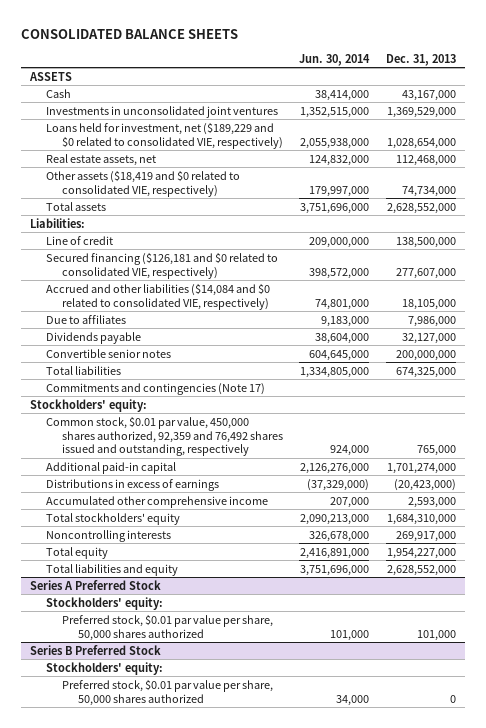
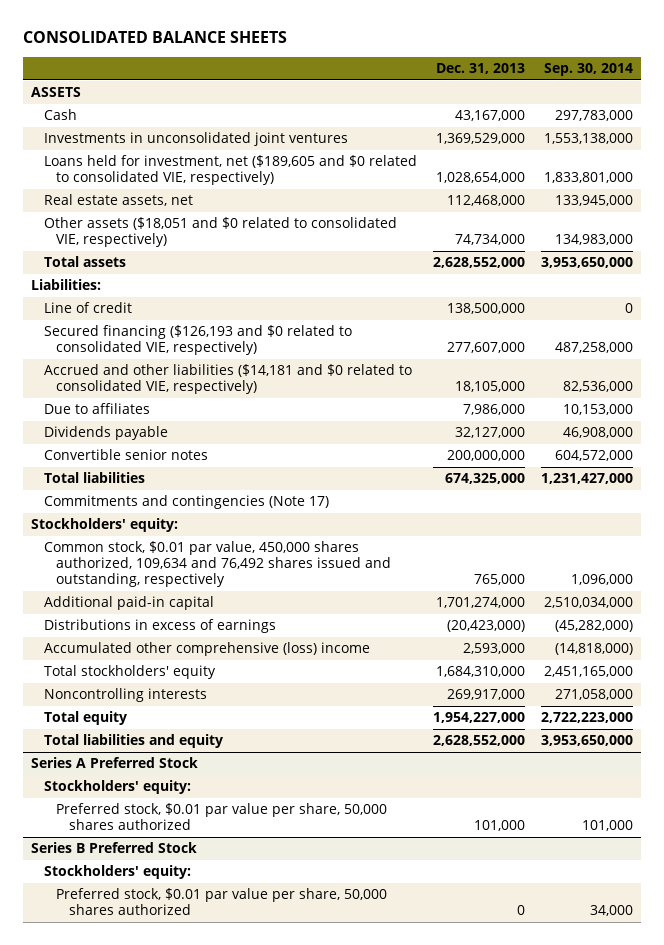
[299,53,371,66] Jun. 30, 2014 -> none
none -> [544,62,634,76] Sep. 30, 2014
[45,121,283,149] Loans held for investment, net ($189,229 and $0 related to consolidated VIE, respectively) -> [43,155,417,186] Loans held for investment, net ($189,605 and $0 related to consolidated VIE, respectively)
[45,169,240,197] Other assets ($18,419 and $0 related to consolidated VIE, respectively) -> [43,217,397,248] Other assets ($18,051 and $0 related to consolidated VIE, respectively)
[45,251,278,279] Secured financing ($126,181 and $0 related to consolidated VIE, respectively) -> [43,325,352,356] Secured financing ($126,193 and $0 related to consolidated VIE, respectively)
[45,282,270,310] Accrued and other liabilities ($14,084 and $0 related to consolidated VIE, respectively) -> [43,364,412,395] Accrued and other liabilities ($14,181 and $0 related to consolidated VIE, respectively)
[45,415,283,457] Common stock, $0.01 par value, 450,000 shares authorized, 92,359 and 76,492 shares issued and outstanding, respectively -> [43,541,392,587] Common stock, $0.01 par value, 450,000 shares authorized, 109,634 and 76,492 shares issued and outstanding, respectively
[45,495,268,508] Accumulated other comprehensive income -> [43,642,370,657] Accumulated other comprehensive (loss) income

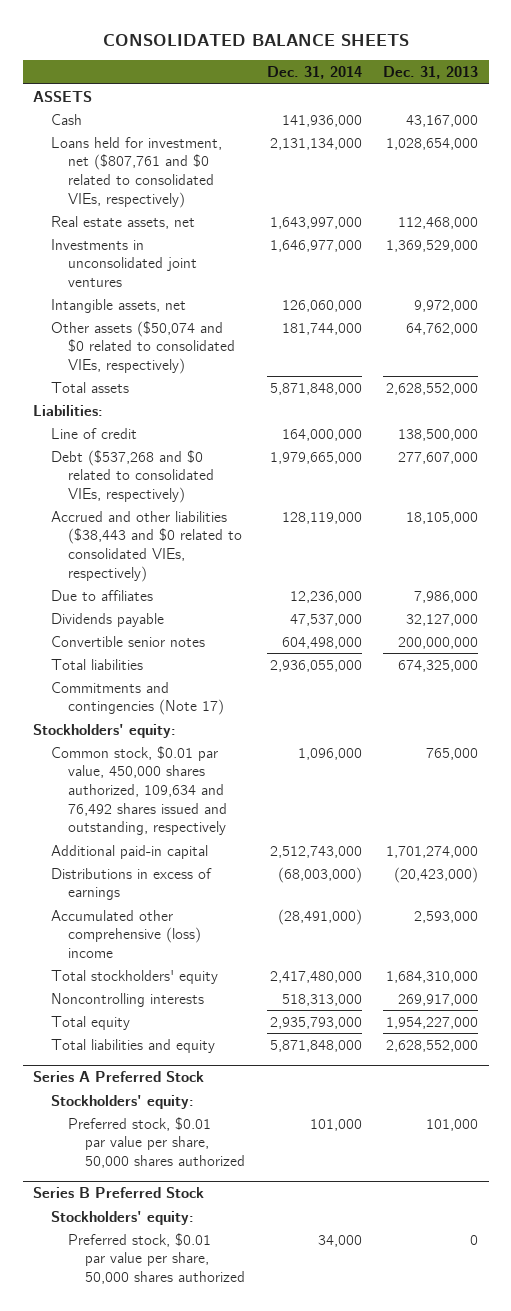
[544,62,634,76] Sep. 30, 2014 -> none
none -> [266,66,362,80] Dec. 31, 2014
[43,155,417,186] Loans held for investment, net ($189,605 and $0 related to consolidated VIE, respectively) -> [50,136,222,208] Loans held for investment, net ($807,761 and $0 related to consolidated VIEs, respectively)
[43,132,348,147] Investments in unconsolidated joint ventures -> [50,238,198,287] Investments in unconsolidated joint ventures
none -> [50,298,186,313] Intangible assets, net
[43,217,397,248] Other assets ($18,051 and $0 related to consolidated VIE, respectively) -> [50,320,236,374] Other assets ($50,074 and $0 related to consolidated VIEs, respectively)
[454,234,525,246] 74,734,000 -> [406,322,479,335] 64,762,000
[43,325,352,356] Secured financing ($126,193 and $0 related to consolidated VIE, respectively) -> [50,449,215,503] Debt ($537,268 and $0 related to consolidated VIEs, respectively)
[43,364,412,395] Accrued and other liabilities ($14,181 and $0 related to consolidated VIE, respectively) -> [50,510,243,582] Accrued and other liabilities ($38,443 and $0 related to consolidated VIEs, respectively)

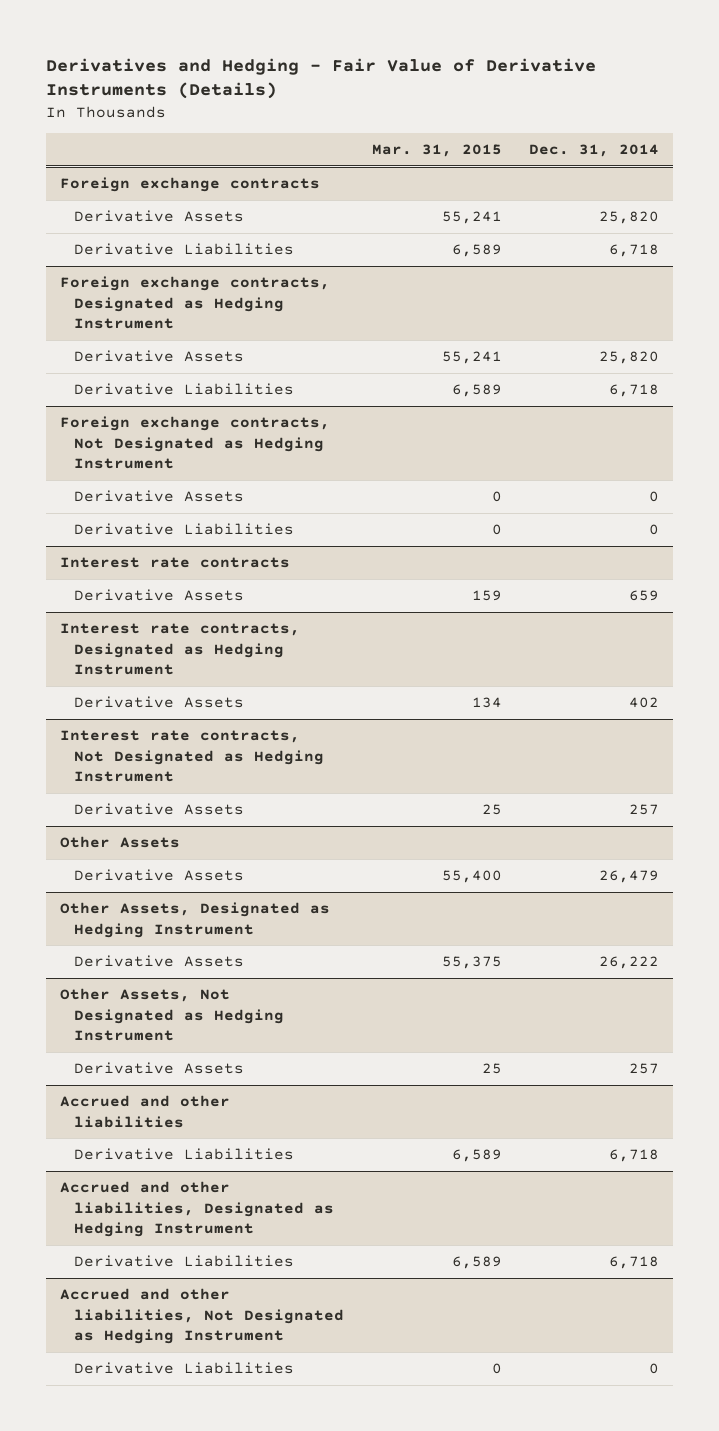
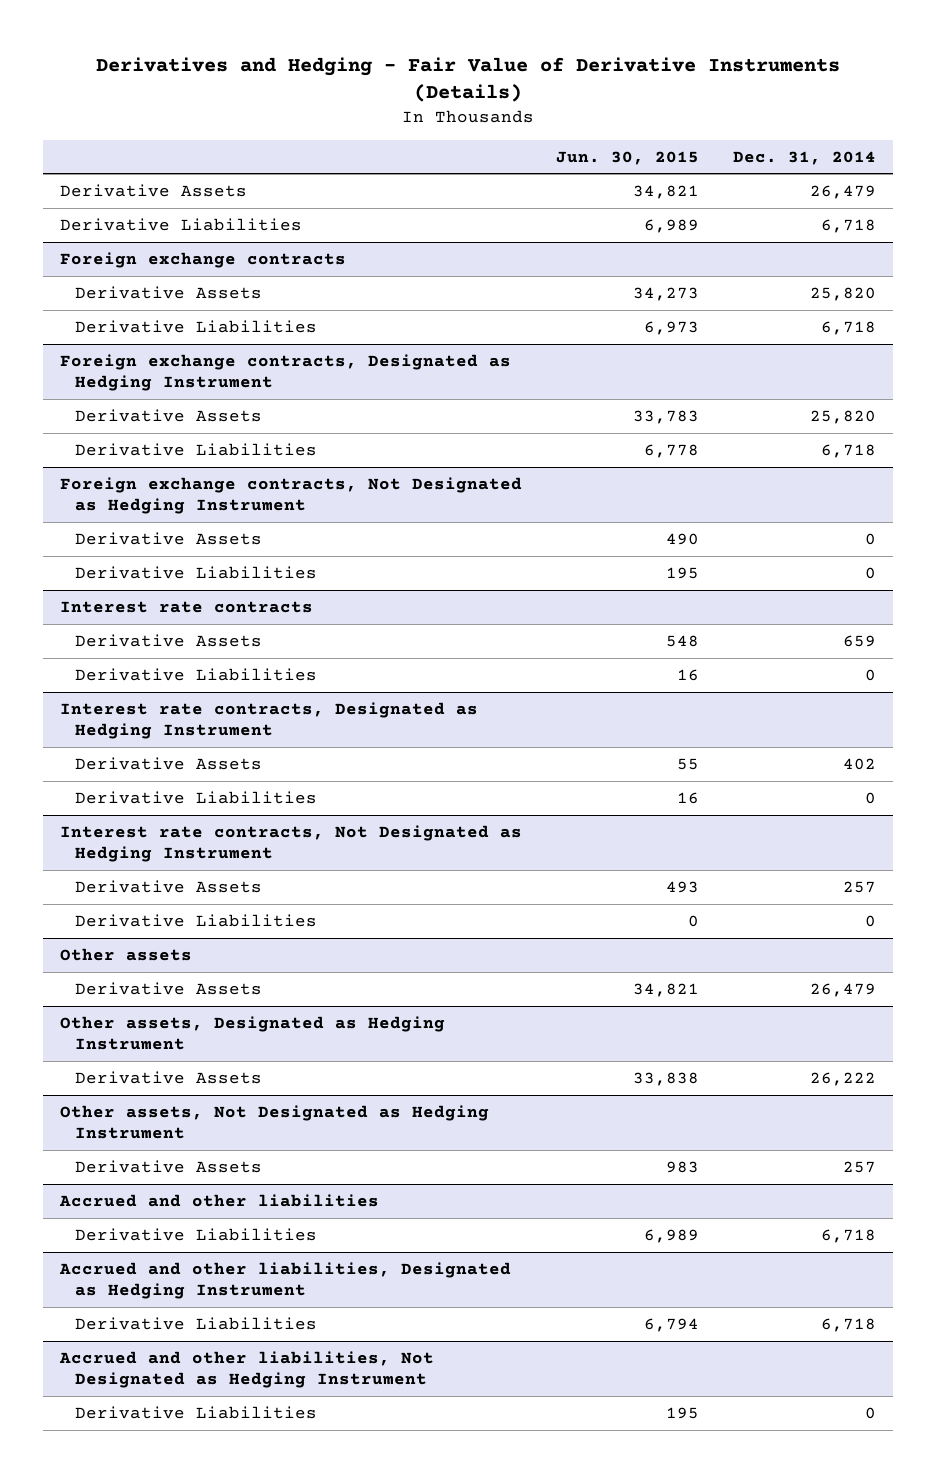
[371,143,502,157] Mar. 31, 2015 -> none
none -> [555,150,699,165] Jun. 30, 2015
none -> [60,183,248,197] Derivative Assets
none -> [60,217,303,231] Derivative Liabilities
none -> [75,667,318,681] Derivative Liabilities
none -> [75,790,318,804] Derivative Liabilities
none -> [75,913,318,927] Derivative Liabilities
[59,836,180,849] Other Assets -> [60,947,193,961] Other assets
[59,902,330,938] Other Assets, Designated as Hedging Instrument -> [60,1015,446,1051] Other assets, Designated as Hedging Instrument
[59,988,285,1042] Other Assets, Not Designated as Hedging Instrument -> [60,1104,490,1140] Other assets, Not Designated as Hedging Instrument

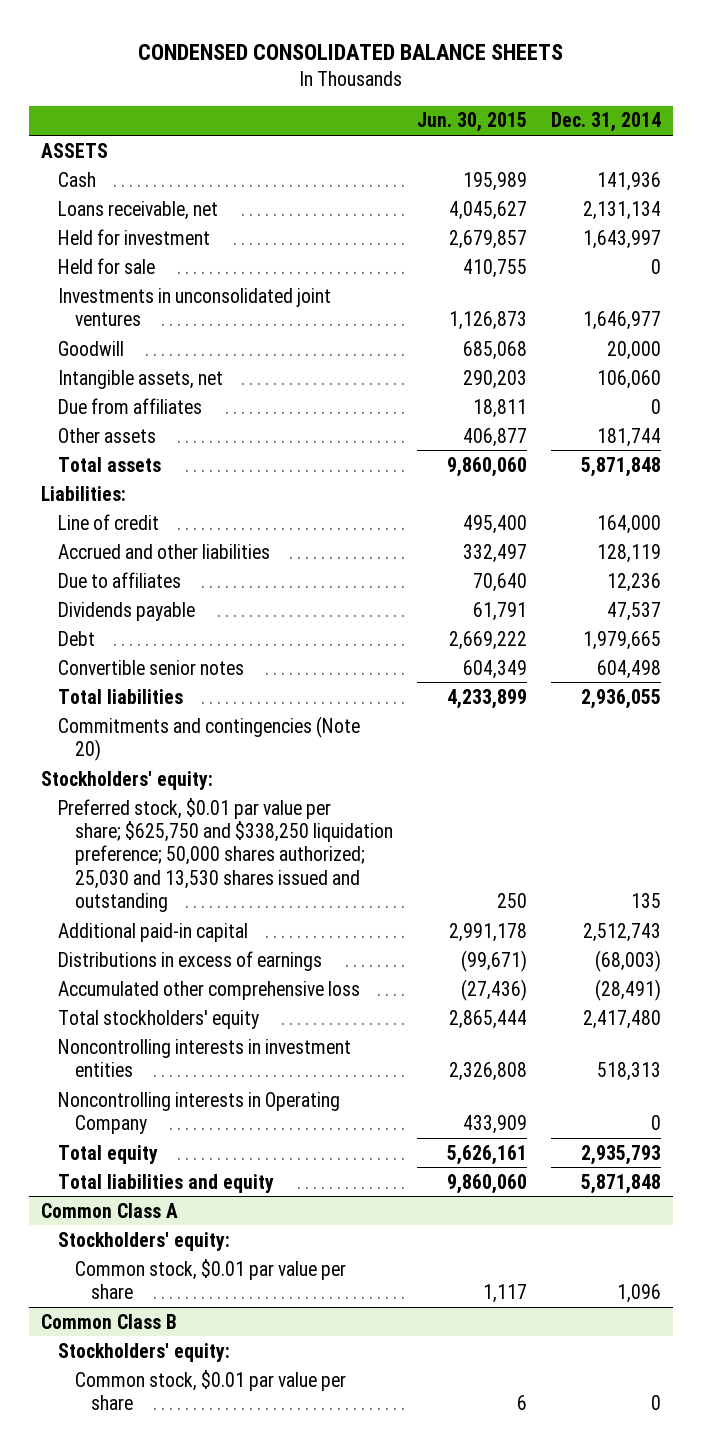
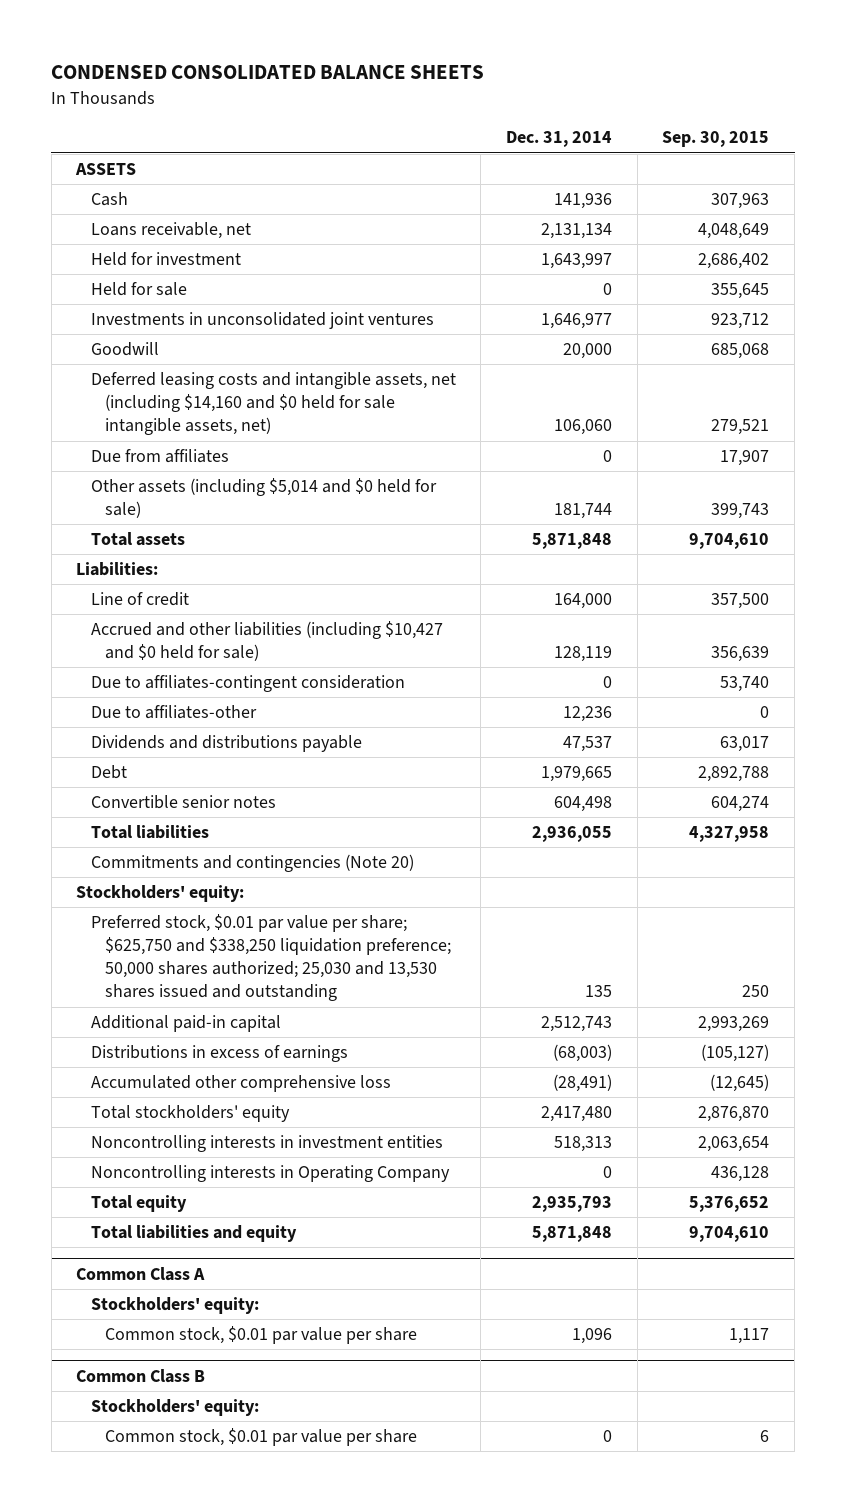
[416,112,527,133] Jun. 30, 2015 -> none
none -> [662,131,770,148] Sep. 30, 2015
[57,369,223,389] Intangible assets, net -> [90,372,456,436] Deferred leasing costs and intangible assets, net (including $14,160 and $0 held for sale intangible assets, net)
[57,427,156,443] Other assets -> [90,478,437,519] Other assets (including $5,014 and $0 held for sale)
[57,543,270,559] Accrued and other liabilities -> [90,621,443,662] Accrued and other liabilities (including $10,427 and $0 held for sale)
none -> [90,675,405,693] Due to affiliates-contingent consideration
[57,571,181,588] Due to affiliates -> [90,705,257,720] Due to affiliates-other
[57,601,195,621] Dividends payable -> [90,735,362,753] Dividends and distributions payable

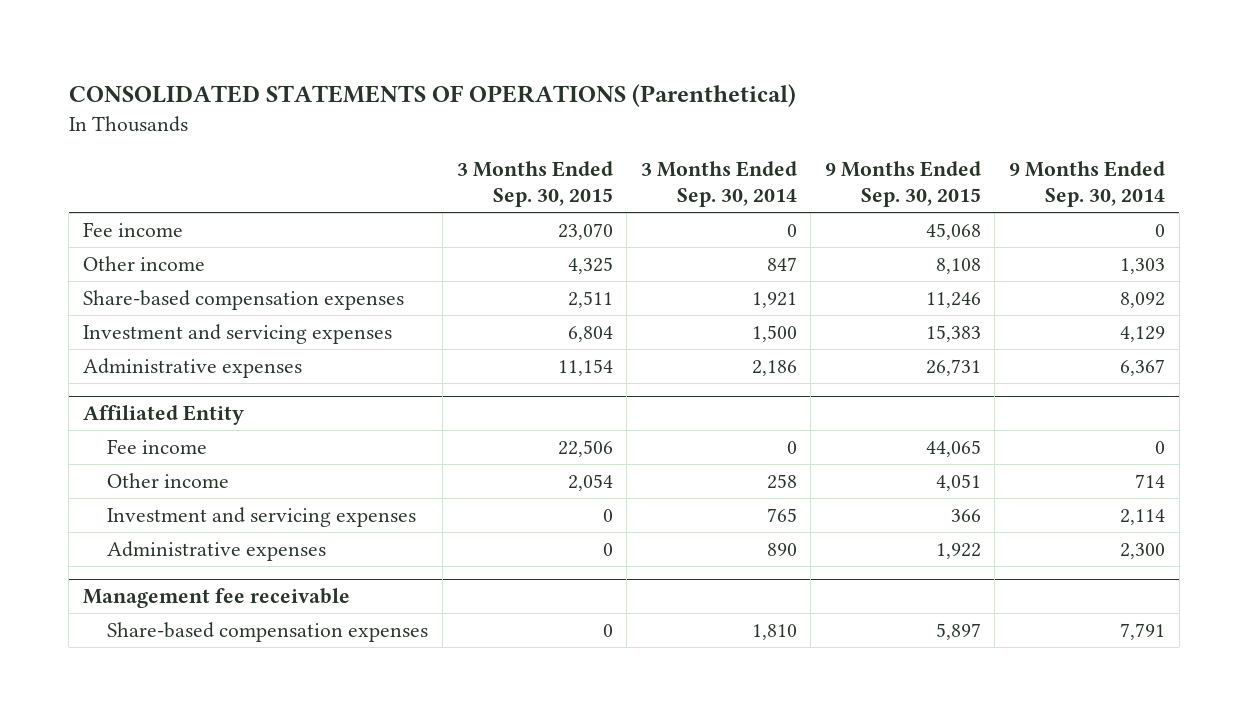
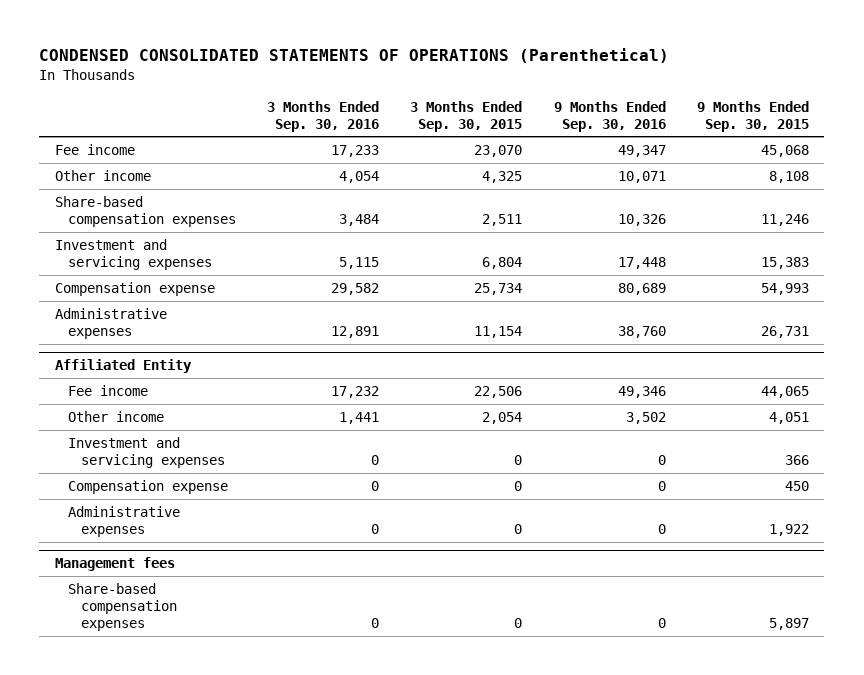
[68,83,796,107] CONSOLIDATED STATEMENTS OF OPERATIONS (Parenthetical) -> [39,47,670,63] CONDENSED CONSOLIDATED STATEMENTS OF OPERATIONS (Parenthetical)
[640,160,797,208] 3 Months Ended Sep. 30, 2014 -> none
[1008,160,1165,208] 9 Months Ended Sep. 30, 2014 -> none
none -> [267,100,380,132] 3 Months Ended Sep. 30, 2016
none -> [553,100,666,132] 9 Months Ended Sep. 30, 2016
none -> [54,281,215,296] Compensation expense
none -> [68,479,229,494] Compensation expense
[82,588,350,609] Management fee receivable -> [54,557,175,572] Management fees

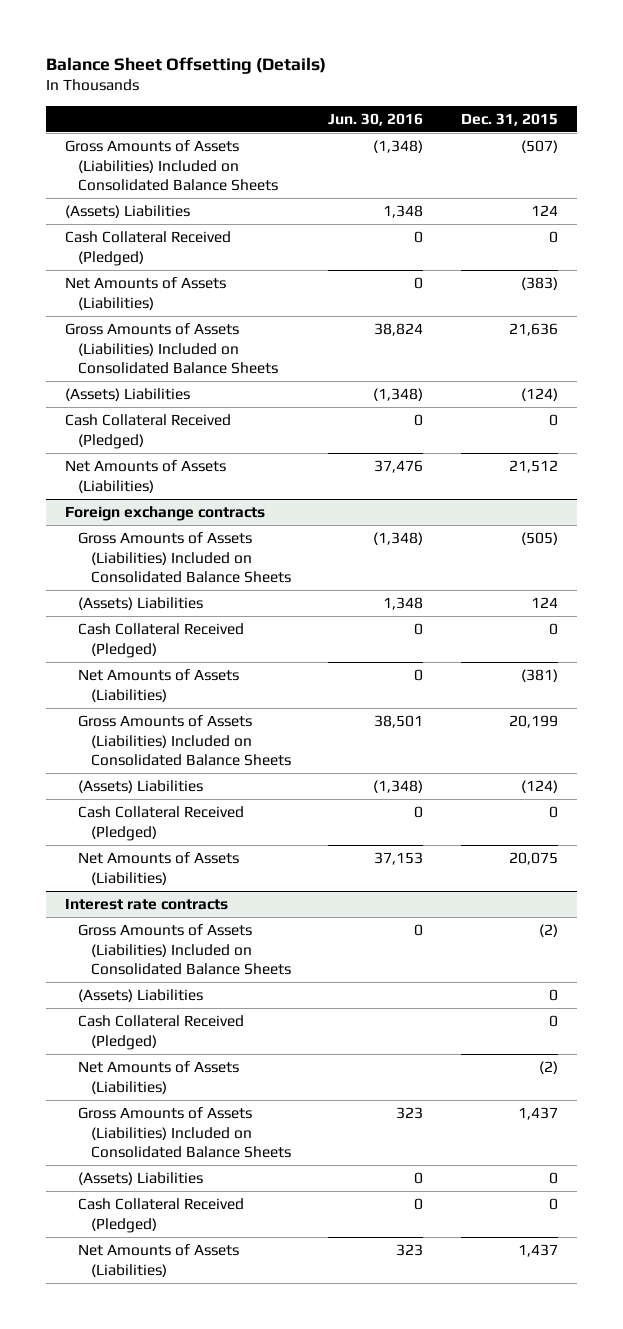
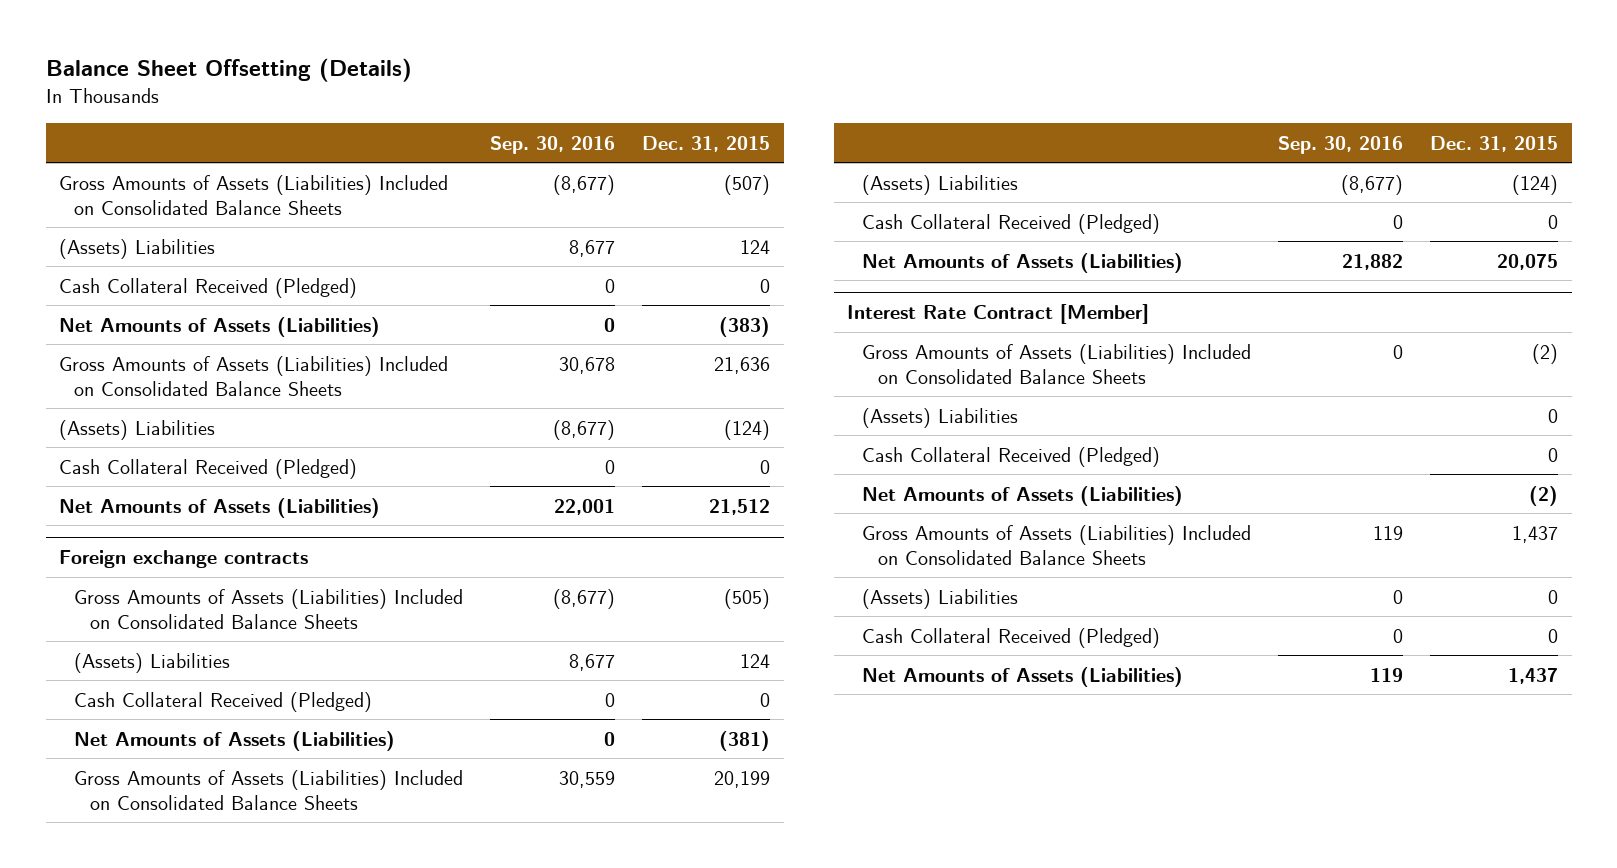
[328,112,424,126] Jun. 30, 2016 -> none
none -> [490,135,616,154] Sep. 30, 2016
[65,898,229,911] Interest rate contracts -> [847,304,1150,325] Interest Rate Contract [Member]

